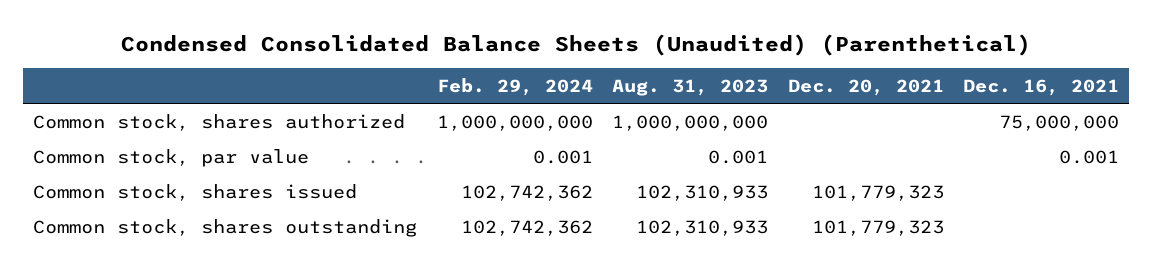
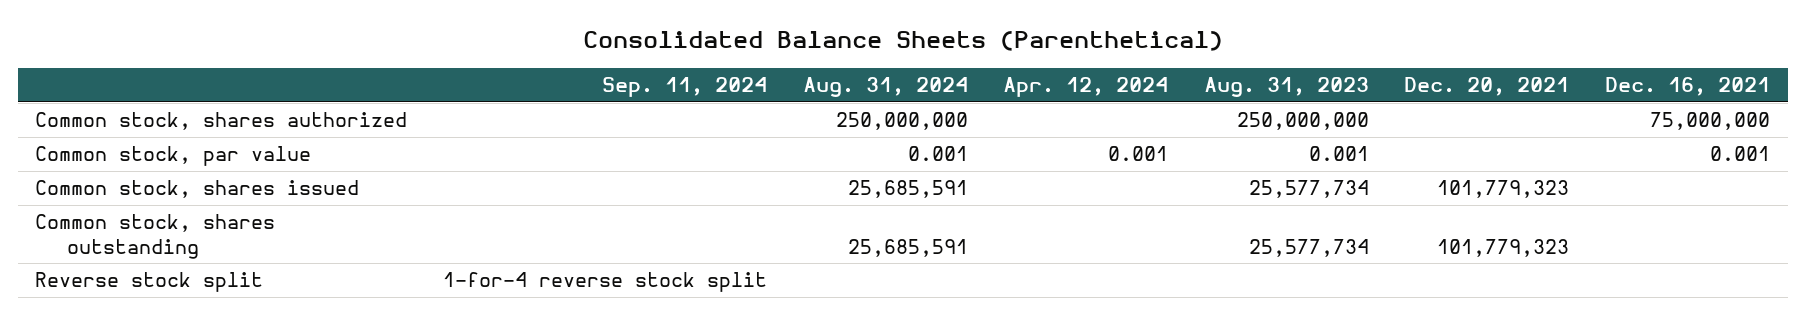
[121,33,1032,56] Condensed Consolidated Balance Sheets (Unaudited) (Parenthetical) -> [582,31,1223,52] Consolidated Balance Sheets (Parenthetical)
[436,77,593,96] Feb. 29, 2024 -> none
none -> [602,77,768,98] Sep. 11, 2024
none -> [802,77,968,98] Aug. 31, 2024
none -> [1003,77,1169,98] Apr. 12, 2024
[612,114,769,131] 1,000,000,000 -> [1236,112,1369,131] 250,000,000
[636,184,769,201] 102,310,933 -> [1248,180,1369,199] 25,577,734
[636,219,769,236] 102,310,933 -> [1248,238,1369,257] 25,577,734
none -> [35,272,264,293] Reverse stock split

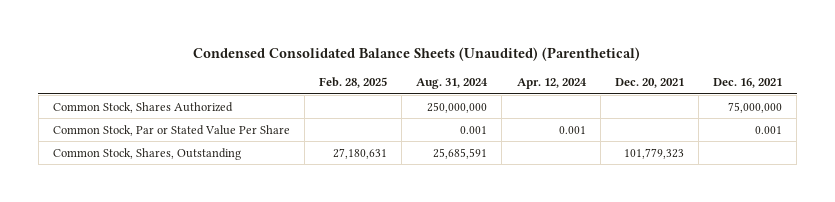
[582,31,1223,52] Consolidated Balance Sheets (Parenthetical) -> [193,46,641,61] Condensed Consolidated Balance Sheets (Unaudited) (Parenthetical)
[602,77,768,98] Sep. 11, 2024 -> none
[1203,77,1369,98] Aug. 31, 2023 -> none
none -> [319,77,388,89] Feb. 28, 2025
[35,180,360,199] Common stock, shares issued -> none
[35,272,264,293] Reverse stock split -> none
[35,112,408,131] Common stock, shares authorized -> [52,101,233,113] Common Stock, Shares Authorized
[35,146,312,167] Common stock, par value -> [52,124,290,136] Common Stock, Par or Stated Value Per Share
[35,214,276,259] Common stock, shares outstanding -> [52,147,241,160] Common Stock, Shares, Outstanding

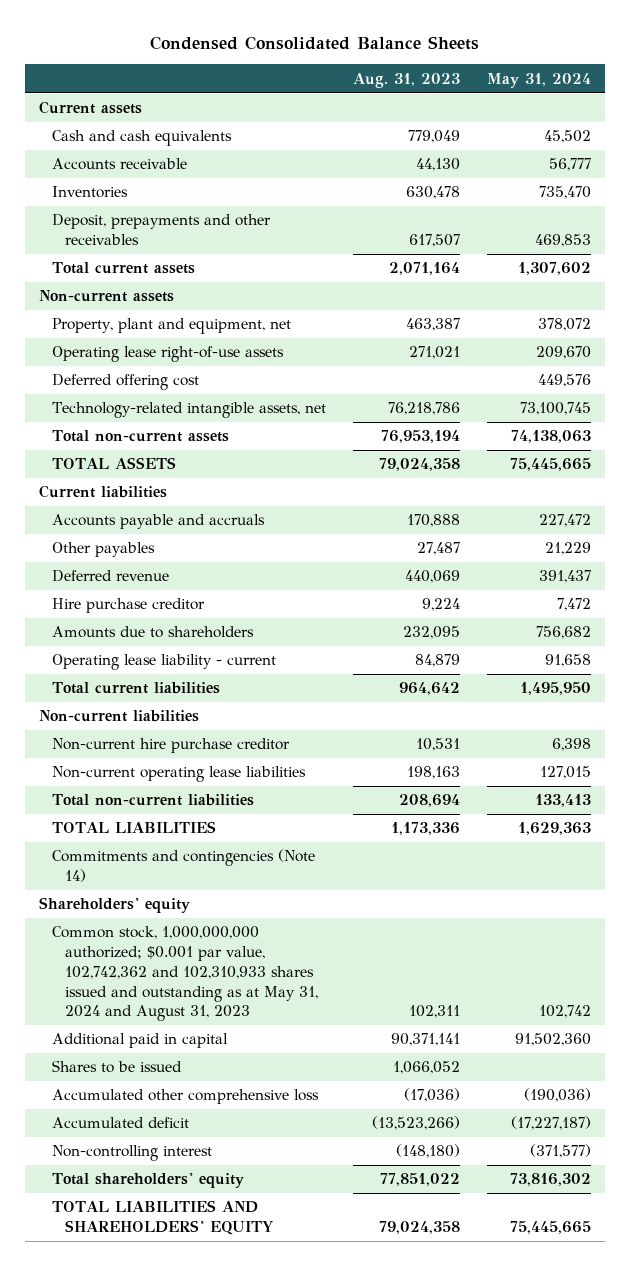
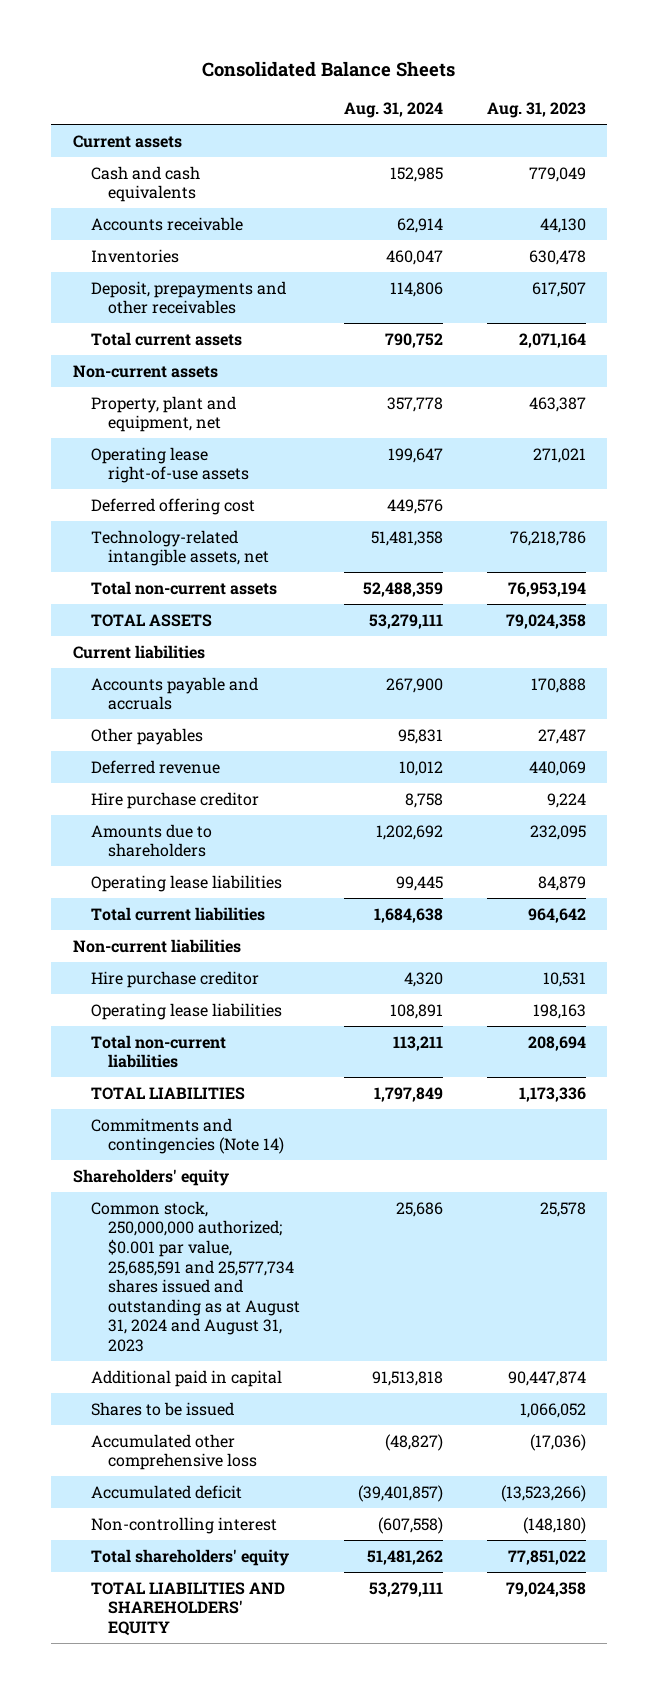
[149,35,479,50] Condensed Consolidated Balance Sheets -> [202,61,456,78] Consolidated Balance Sheets
[487,72,592,88] May 31, 2024 -> none
none -> [343,102,443,119] Aug. 31, 2024
[52,654,277,671] Operating lease liability - current -> [90,874,282,892] Operating lease liabilities
[52,738,291,754] Non-current hire purchase creditor -> [90,970,259,988] Hire purchase creditor
[52,766,307,783] Non-current operating lease liabilities -> [90,1002,282,1020] Operating lease liabilities
[52,926,319,1022] Common stock, 1,000,000,000 authorized; $0.001 par value, 102,742,362 and 102,310,933 shares issued and outstanding as at May 31, 2024 and August 31, 2023 -> [90,1200,301,1352] Common stock, 250,000,000 authorized; $0.001 par value, 25,685,591 and 25,577,734 shares issued and outstanding as at August 31, 2024 and August 31, 2023
[409,1005,461,1019] 102,311 -> [539,1201,586,1217] 25,578
[391,1033,461,1047] 90,371,141 -> [507,1370,586,1386] 90,447,874

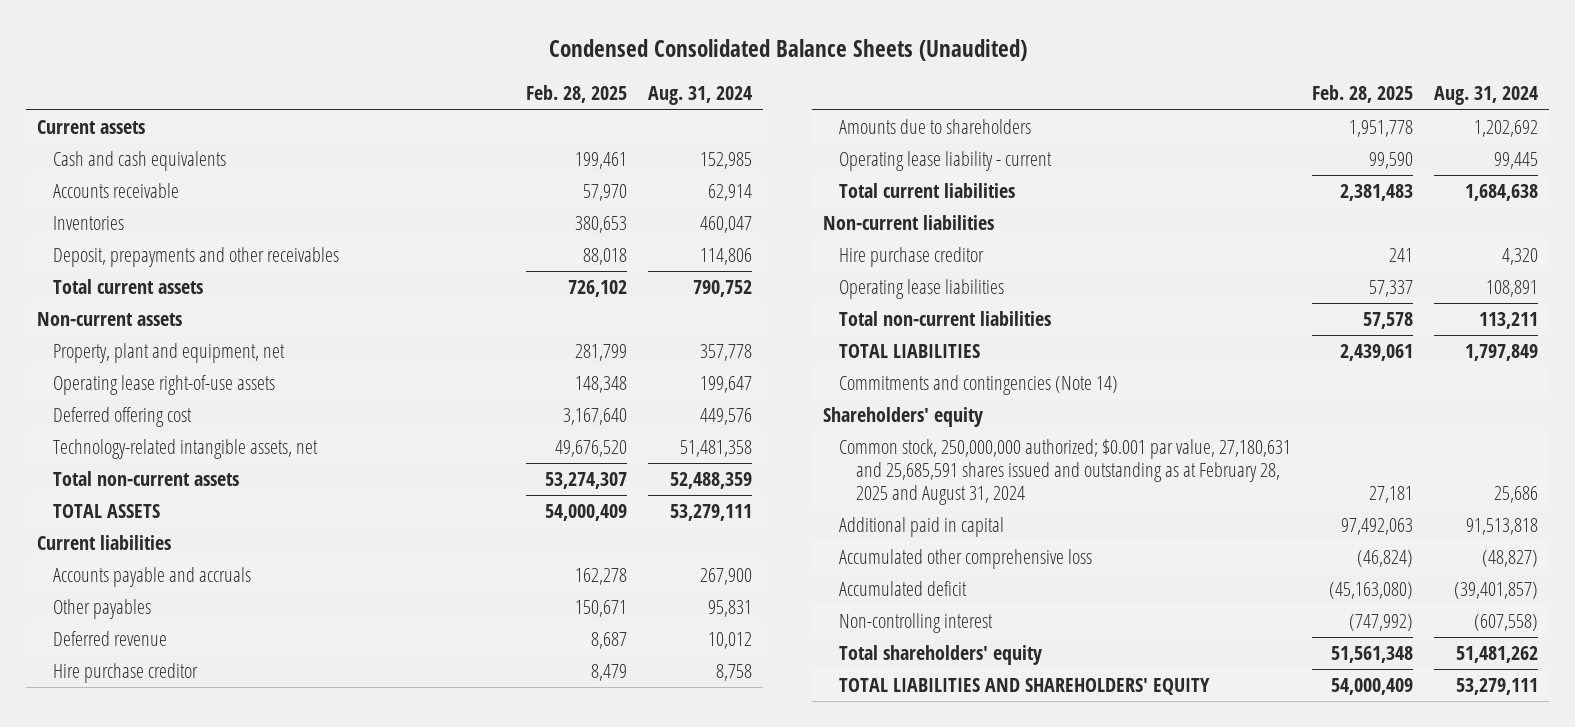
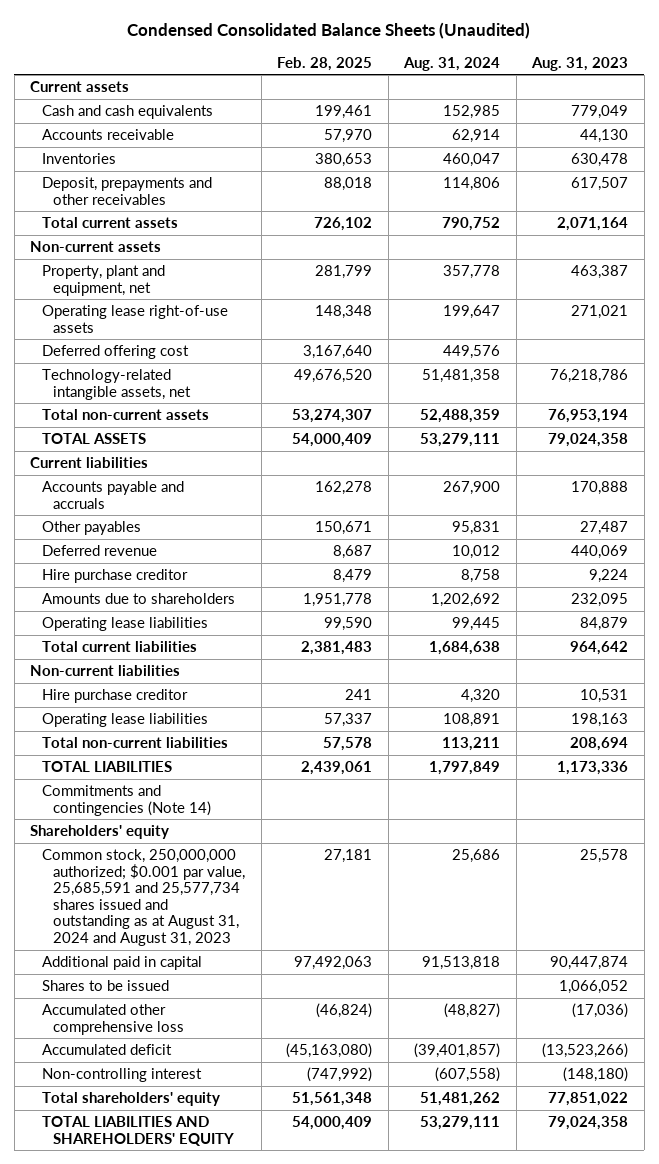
none -> [531,56,629,71] Aug. 31, 2023
[839,151,1053,172] Operating lease liability - current -> [41,616,208,631] Operating lease liabilities
[839,439,1292,506] Common stock, 250,000,000 authorized; $0.001 par value, 27,180,631 and 25,685,591 shares issued and outstanding as at February 28, 2025 and August 31, 2024 -> [41,848,246,946] Common stock, 250,000,000 authorized; $0.001 par value, 25,685,591 and 25,577,734 shares issued and outstanding as at August 31, 2024 and August 31, 2023
none -> [41,979,169,991] Shares to be issued

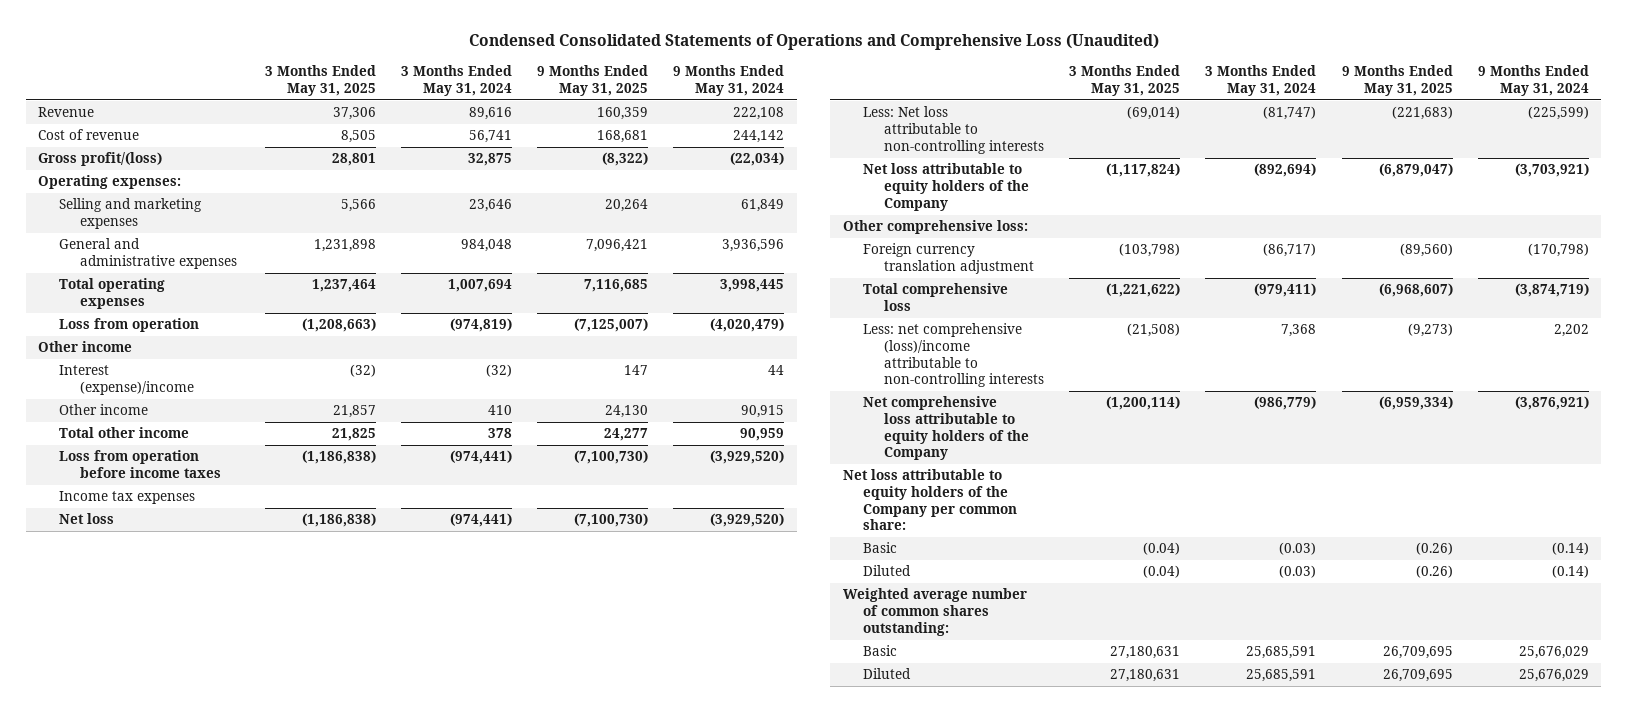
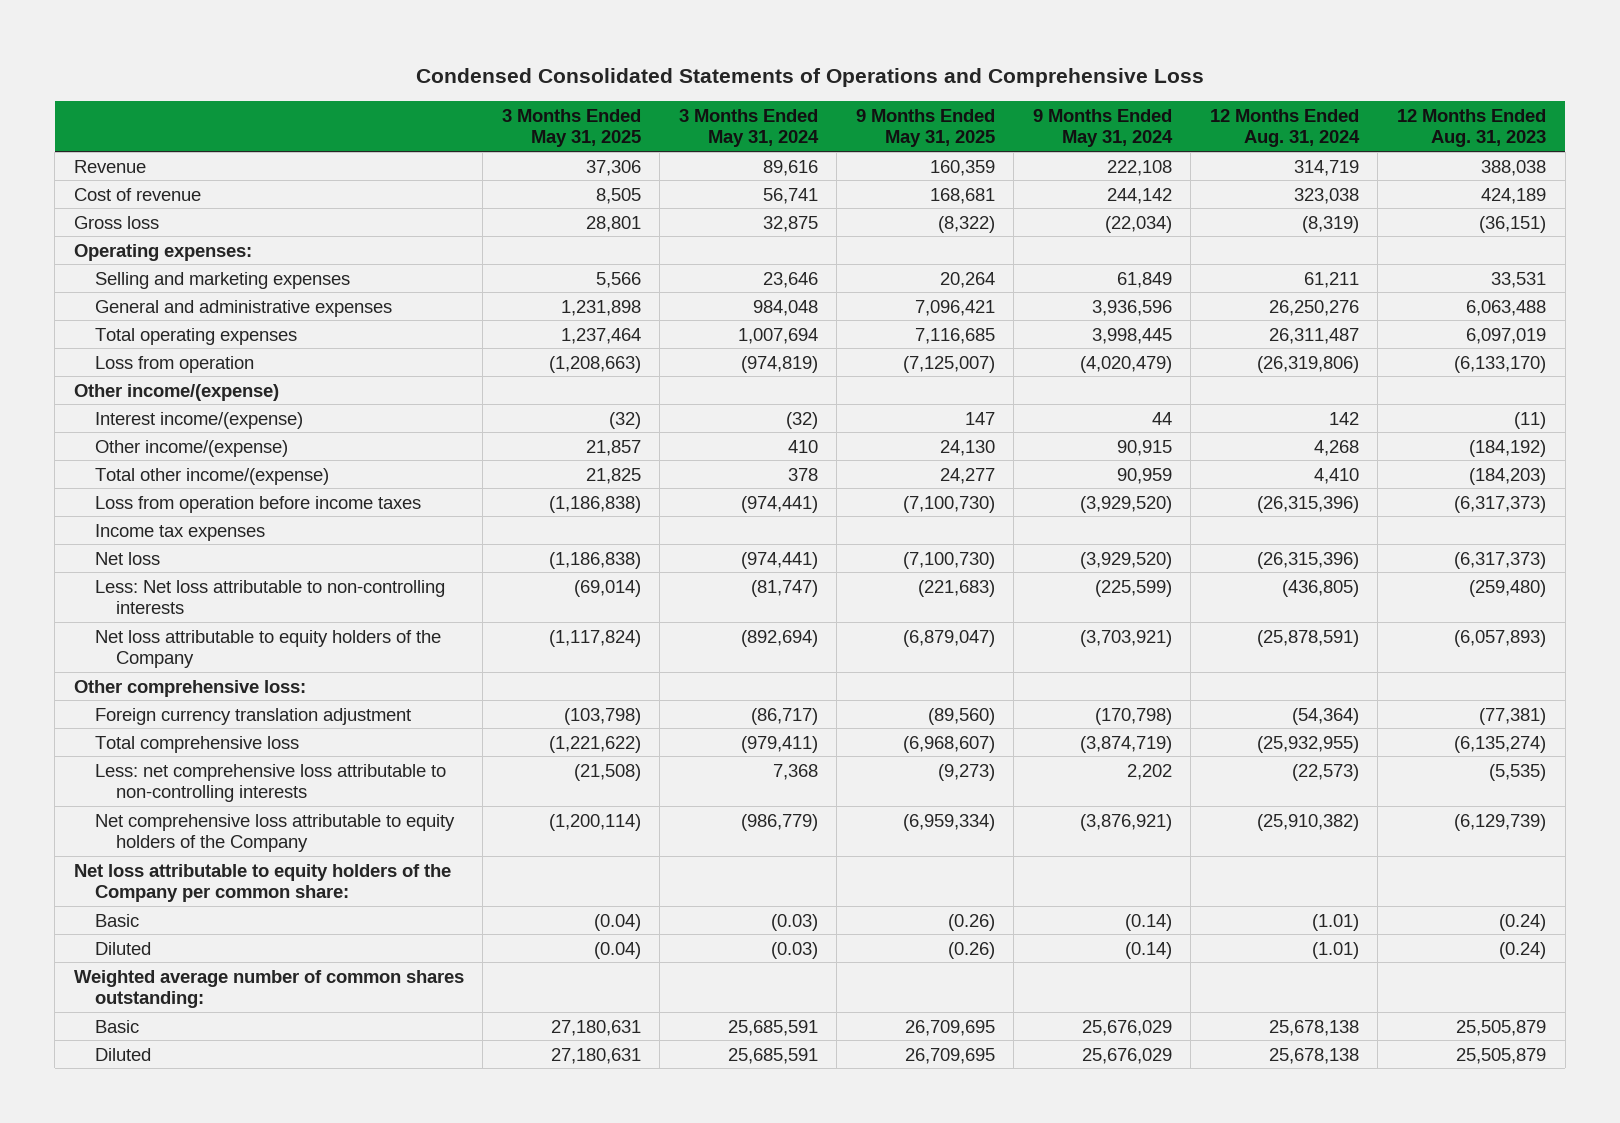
[468,34,1159,51] Condensed Consolidated Statements of Operations and Comprehensive Loss (Unaudited) -> [415,68,1204,88] Condensed Consolidated Statements of Operations and Comprehensive Loss
none -> [1209,108,1360,148] 12 Months Ended Aug. 31, 2024
none -> [1396,108,1546,148] 12 Months Ended Aug. 31, 2023
[38,152,163,167] Gross profit/(loss) -> [73,215,159,229] Gross loss
[38,341,133,353] Other income -> [73,383,279,401] Other income/(expense)
[59,365,194,396] Interest (expense)/income -> [94,411,303,429] Interest income/(expense)
[59,404,149,416] Other income -> [94,439,288,457] Other income/(expense)
[59,427,190,439] Total other income -> [94,467,329,485] Total other income/(expense)
[863,323,1045,388] Less: net comprehensive (loss)/income attributable to non-controlling interests -> [94,763,446,802] Less: net comprehensive loss attributable to non-controlling interests

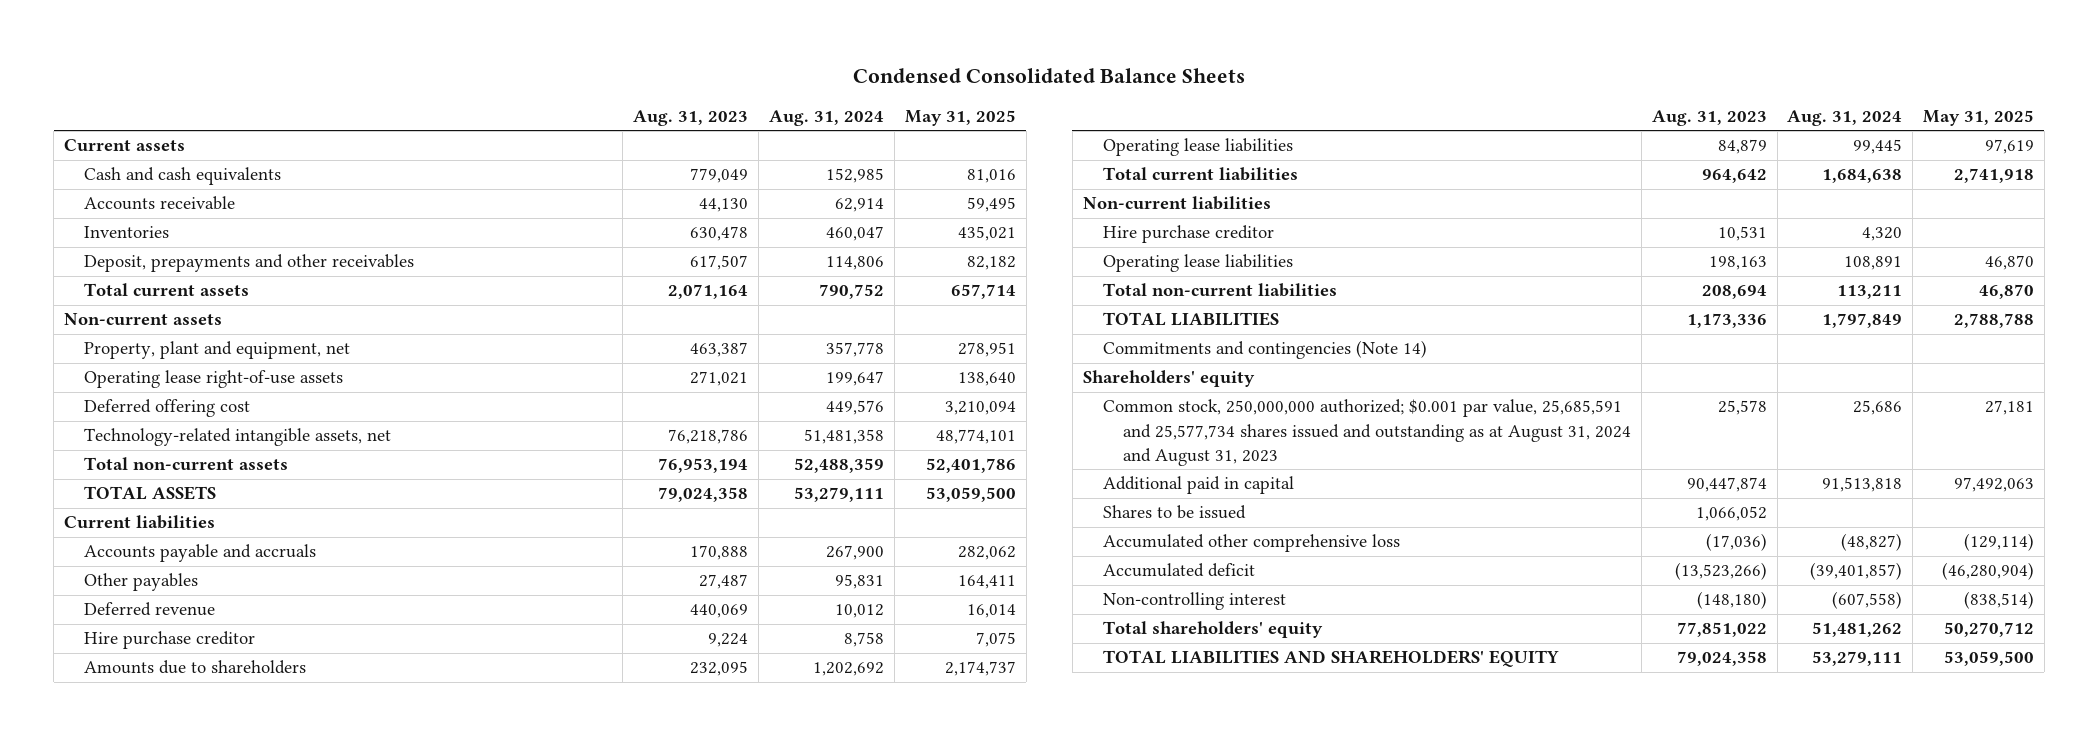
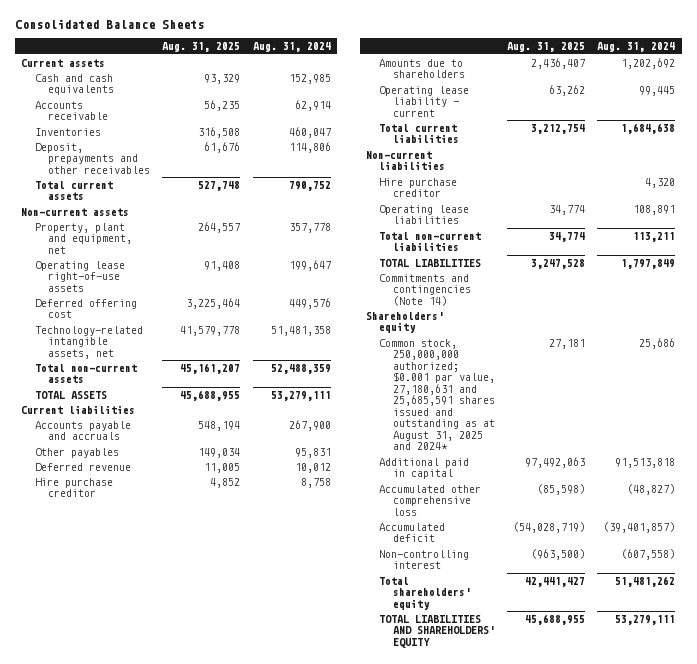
[853,67,1246,83] Condensed Consolidated Balance Sheets -> [15,19,205,30] Consolidated Balance Sheets
[633,109,749,126] Aug. 31, 2023 -> none
[904,109,1016,126] May 31, 2025 -> none
none -> [162,42,241,53] Aug. 31, 2025
[1102,138,1293,157] Operating lease liabilities -> [379,85,470,117] Operating lease liability - current
[1102,399,1631,466] Common stock, 250,000,000 authorized; $0.001 par value, 25,685,591 and 25,577,734 shares issued and outstanding as at August 31, 2024 and August 31, 2023 -> [379,338,495,451] Common stock, 250,000,000 authorized; $0.001 par value, 27,180,631 and 25,685,591 shares issued and outstanding as at August 31, 2025 and 2024*
[1102,505,1246,520] Shares to be issued -> none

